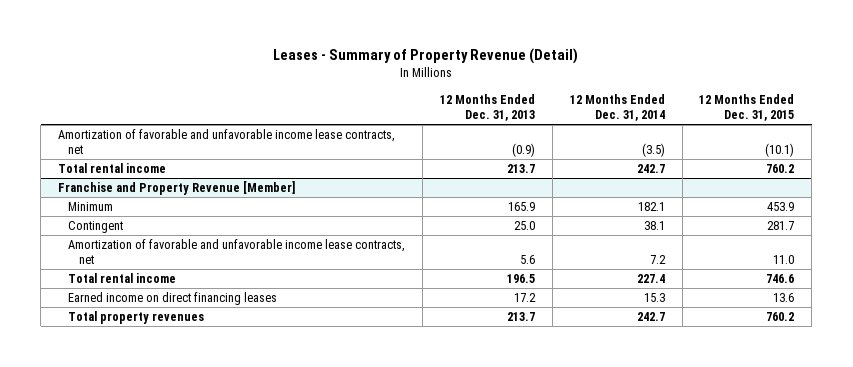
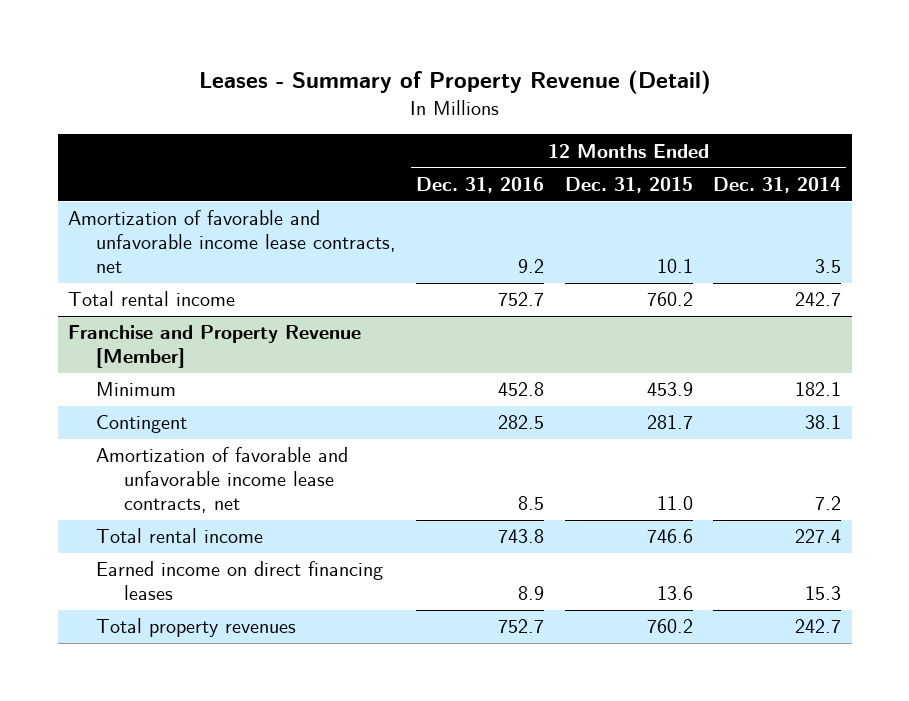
[440,93,536,122] 12 Months Ended Dec. 31, 2013 -> none
none -> [416,176,545,193] Dec. 31, 2016
[641,143,665,158] (3.5) -> [815,259,842,274] 3.5
[765,143,795,158] (10.1) -> [656,259,693,274] 10.1

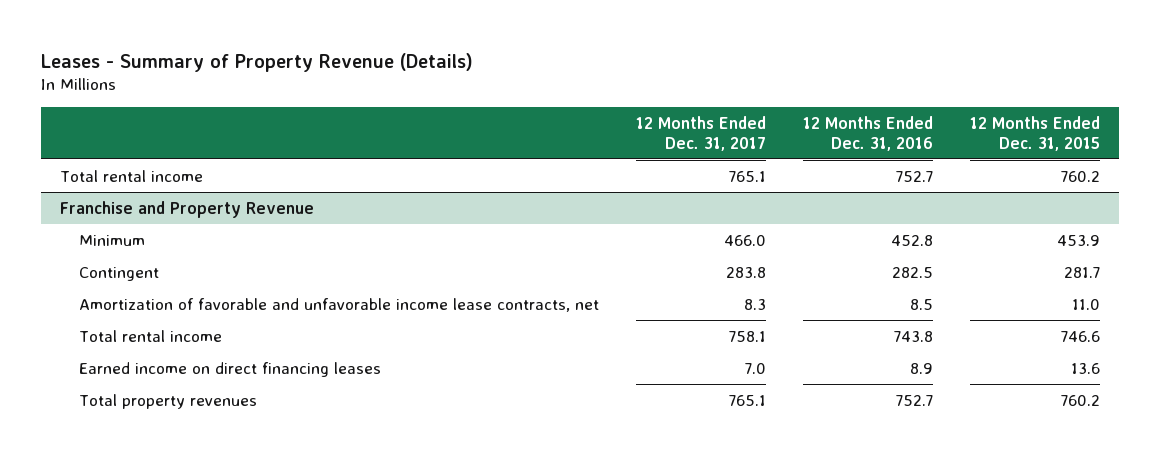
[198,70,711,95] Leases - Summary of Property Revenue (Detail) -> [41,52,474,72] Leases - Summary of Property Revenue (Details)
[713,176,842,193] Dec. 31, 2014 -> none
none -> [635,115,766,151] 12 Months Ended Dec. 31, 2017
[68,210,396,274] Amortization of favorable and unfavorable income lease contracts, net -> none
[68,325,362,369] Franchise and Property Revenue [Member] -> [60,200,315,218] Franchise and Property Revenue

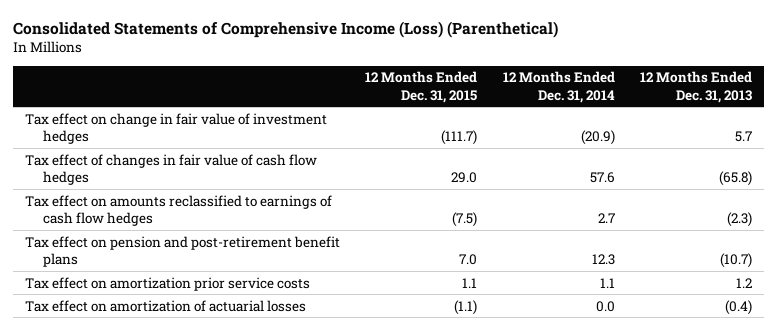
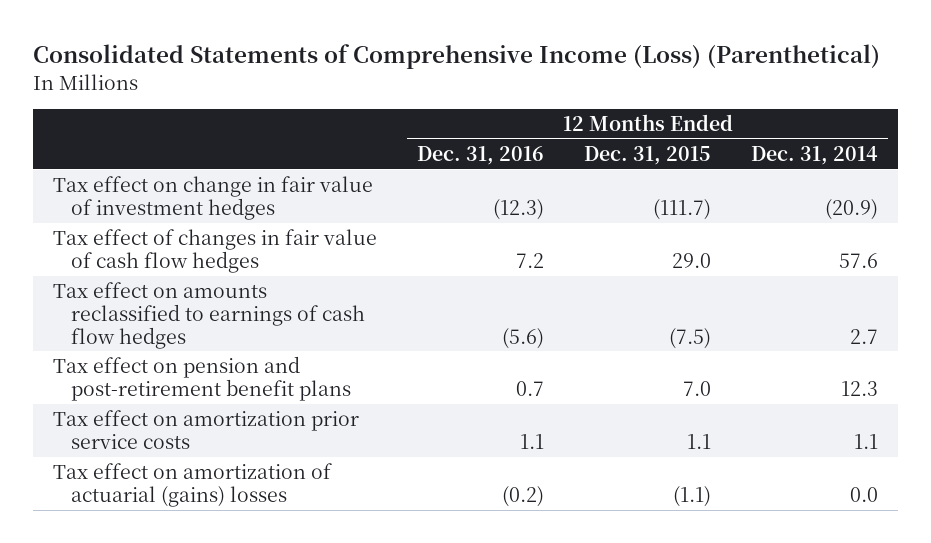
[639,71,752,103] 12 Months Ended Dec. 31, 2013 -> none
none -> [417,145,545,165] Dec. 31, 2016
[25,299,307,312] Tax effect on amortization of actuarial losses -> [53,463,333,507] Tax effect on amortization of actuarial (gains) losses

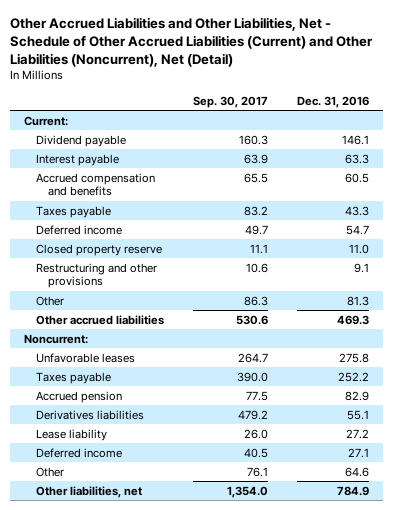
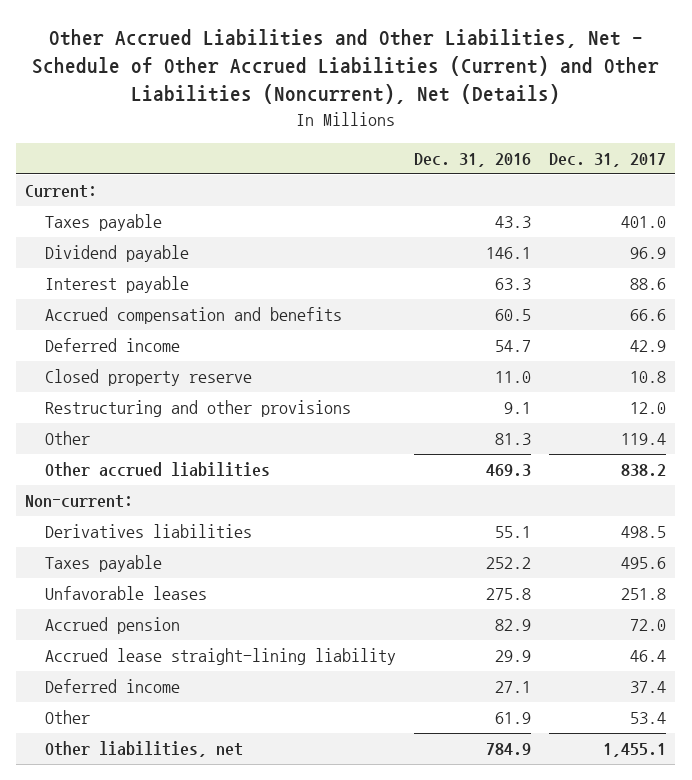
[9,16,373,67] Other Accrued Liabilities and Other Liabilities, Net - Schedule of Other Accrued Liabilities (Current) and Other Liabilities (Noncurrent), Net (Detail) -> [31,29,659,105] Other Accrued Liabilities and Other Liabilities, Net - Schedule of Other Accrued Liabilities (Current) and Other Liabilities (Noncurrent), Net (Details)
[192,95,268,108] Sep. 30, 2017 -> none
none -> [549,153,667,168] Dec. 31, 2017
[36,205,112,218] Taxes payable -> [44,214,162,232] Taxes payable
[24,333,89,344] Noncurrent: -> [25,495,134,509] Non-current:
[36,409,145,420] Derivatives liabilities -> [44,524,252,539] Derivatives liabilities
[36,352,136,363] Unfavorable leases -> [44,586,207,601] Unfavorable leases
[36,428,108,441] Lease liability -> [44,648,396,666] Accrued lease straight-lining liability
[345,428,369,439] 27.2 -> [495,650,532,663] 29.9
[344,466,369,477] 64.6 -> [495,712,532,725] 61.9

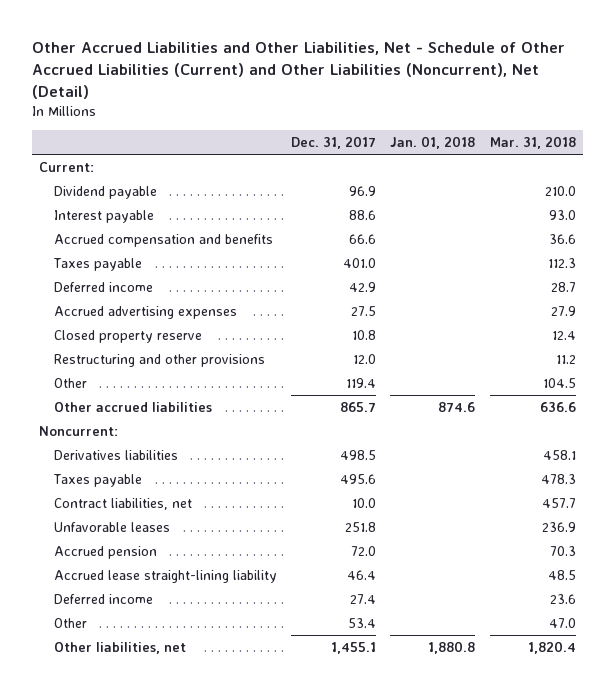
[31,29,659,105] Other Accrued Liabilities and Other Liabilities, Net - Schedule of Other Accrued Liabilities (Current) and Other Liabilities (Noncurrent), Net (Details) -> [31,42,565,99] Other Accrued Liabilities and Other Liabilities, Net - Schedule of Other Accrued Liabilities (Current) and Other Liabilities (Noncurrent), Net (Detail)
[414,153,532,168] Dec. 31, 2016 -> none
none -> [390,135,476,149] Jan. 01, 2018
none -> [489,135,576,149] Mar. 31, 2018
[44,214,162,232] Taxes payable -> [52,257,142,271] Taxes payable
none -> [53,305,237,319] Accrued advertising expenses
[621,464,667,477] 838.2 -> [339,401,376,412] 865.7
[25,495,134,509] Non-current: -> [38,425,118,436] Noncurrent:
none -> [53,497,192,510] Contract liabilities, net
[630,681,667,694] 37.4 -> [349,593,376,604] 27.4

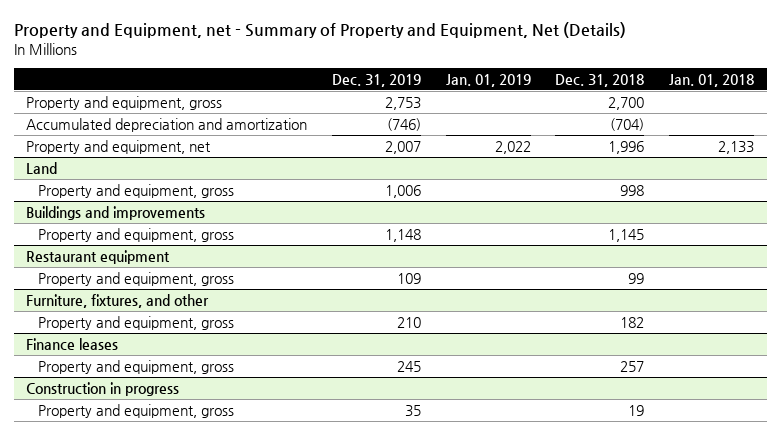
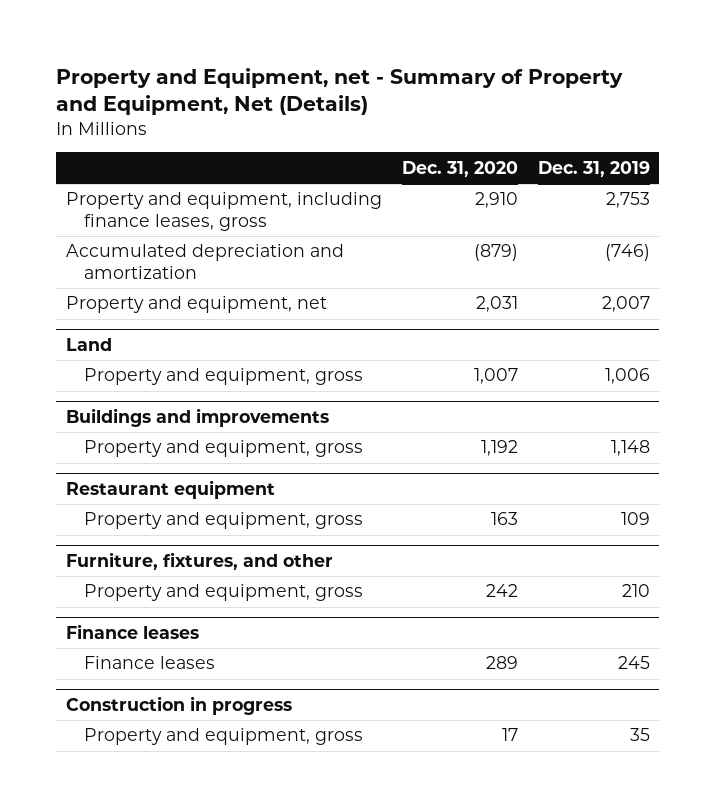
[445,73,531,87] Jan. 01, 2019 -> none
[555,73,645,87] Dec. 31, 2018 -> none
[669,73,755,87] Jan. 01, 2018 -> none
none -> [401,160,518,177] Dec. 31, 2020
[26,95,223,110] Property and equipment, gross -> [66,192,383,231] Property and equipment, including finance leases, gross
[38,359,235,374] Property and equipment, gross -> [84,656,216,670] Finance leases

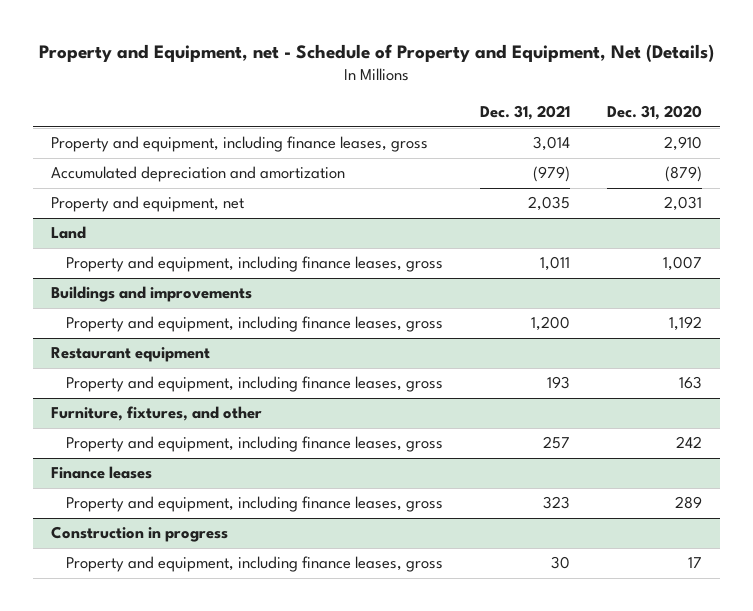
[56,67,624,116] Property and Equipment, net - Summary of Property and Equipment, Net (Details) -> [38,44,714,63] Property and Equipment, net - Schedule of Property and Equipment, Net (Details)
[537,160,650,177] Dec. 31, 2019 -> none
none -> [480,105,571,121] Dec. 31, 2021
[84,368,364,386] Property and equipment, gross -> [66,256,444,273] Property and equipment, including finance leases, gross
[84,440,364,458] Property and equipment, gross -> [66,316,444,333] Property and equipment, including finance leases, gross
[84,512,364,530] Property and equipment, gross -> [66,376,444,393] Property and equipment, including finance leases, gross
[84,584,364,602] Property and equipment, gross -> [66,436,444,453] Property and equipment, including finance leases, gross
[84,656,216,670] Finance leases -> [66,496,444,513] Property and equipment, including finance leases, gross
[84,728,364,746] Property and equipment, gross -> [66,556,444,573] Property and equipment, including finance leases, gross

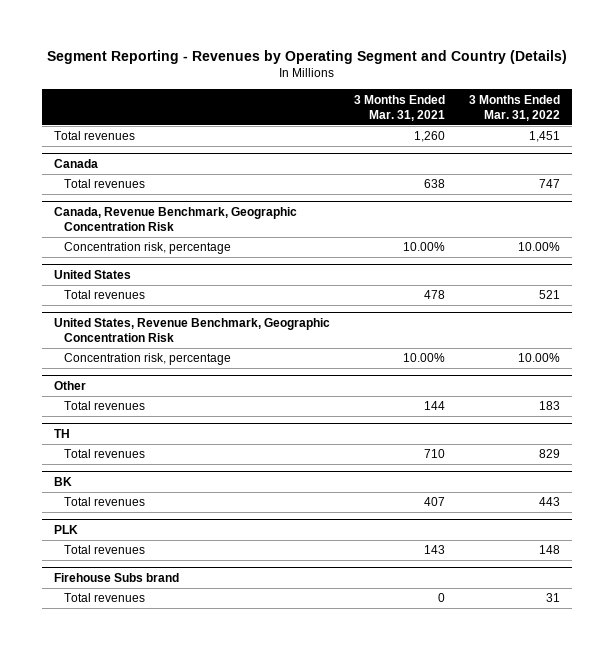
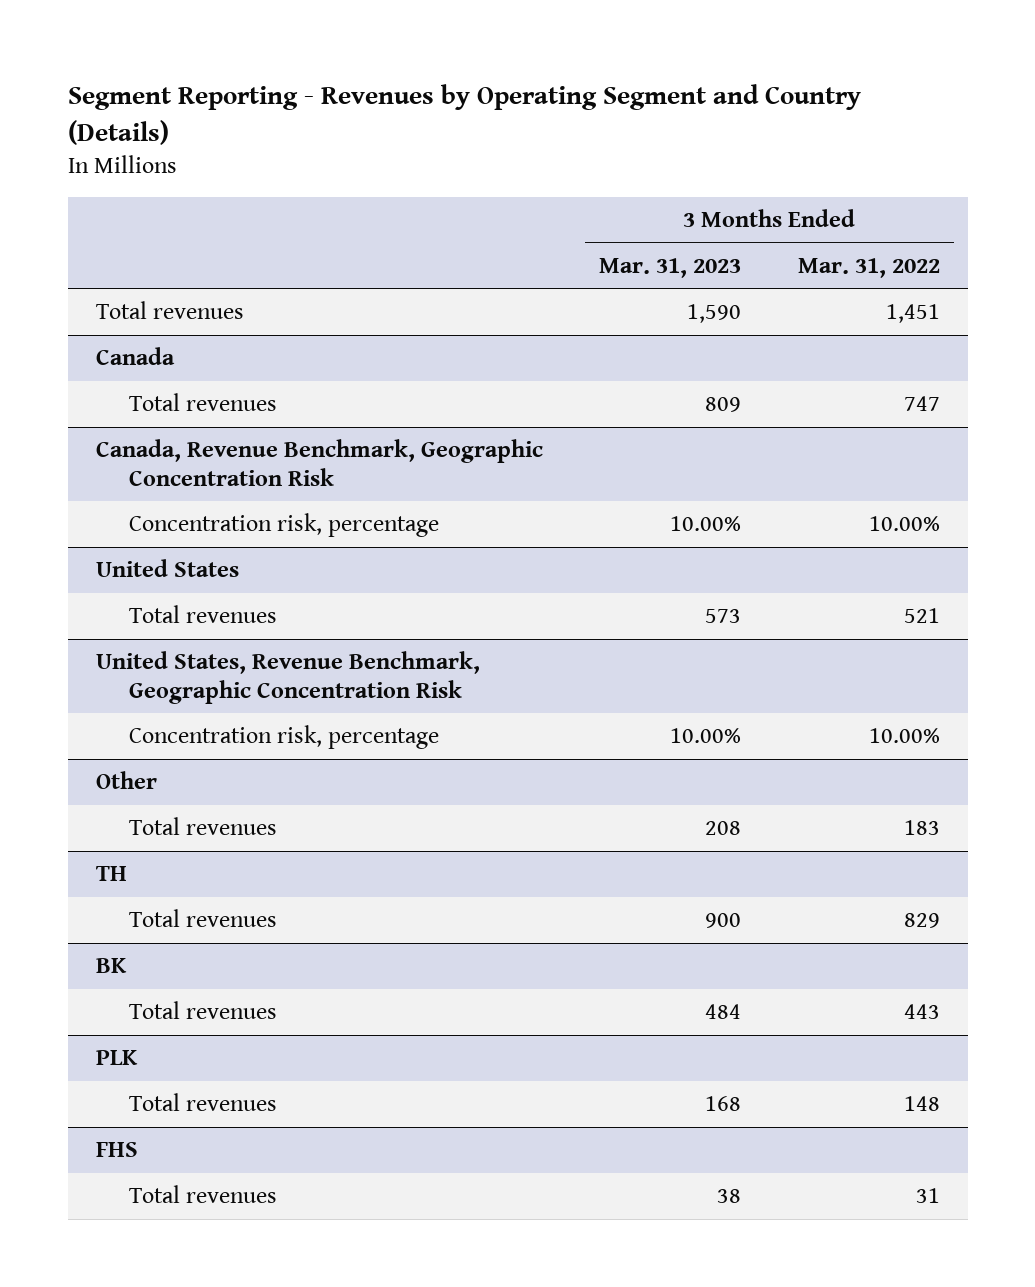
[353,94,445,122] 3 Months Ended Mar. 31, 2021 -> none
none -> [599,257,742,278] Mar. 31, 2023
[54,572,180,582] Firehouse Subs brand -> [95,1142,138,1158] FHS

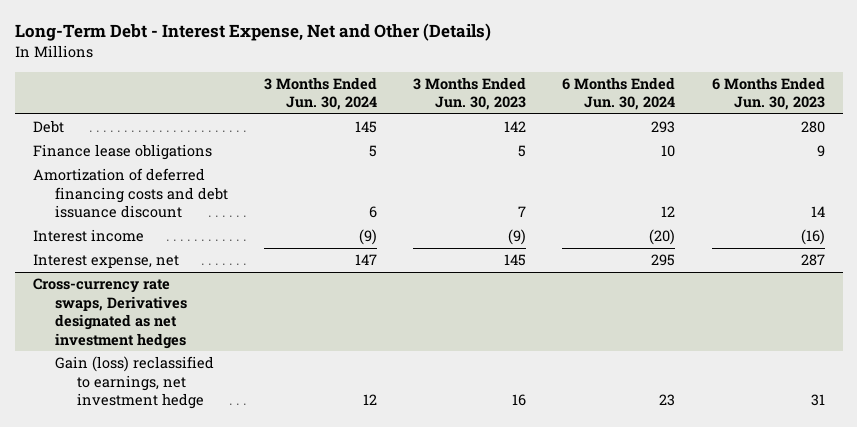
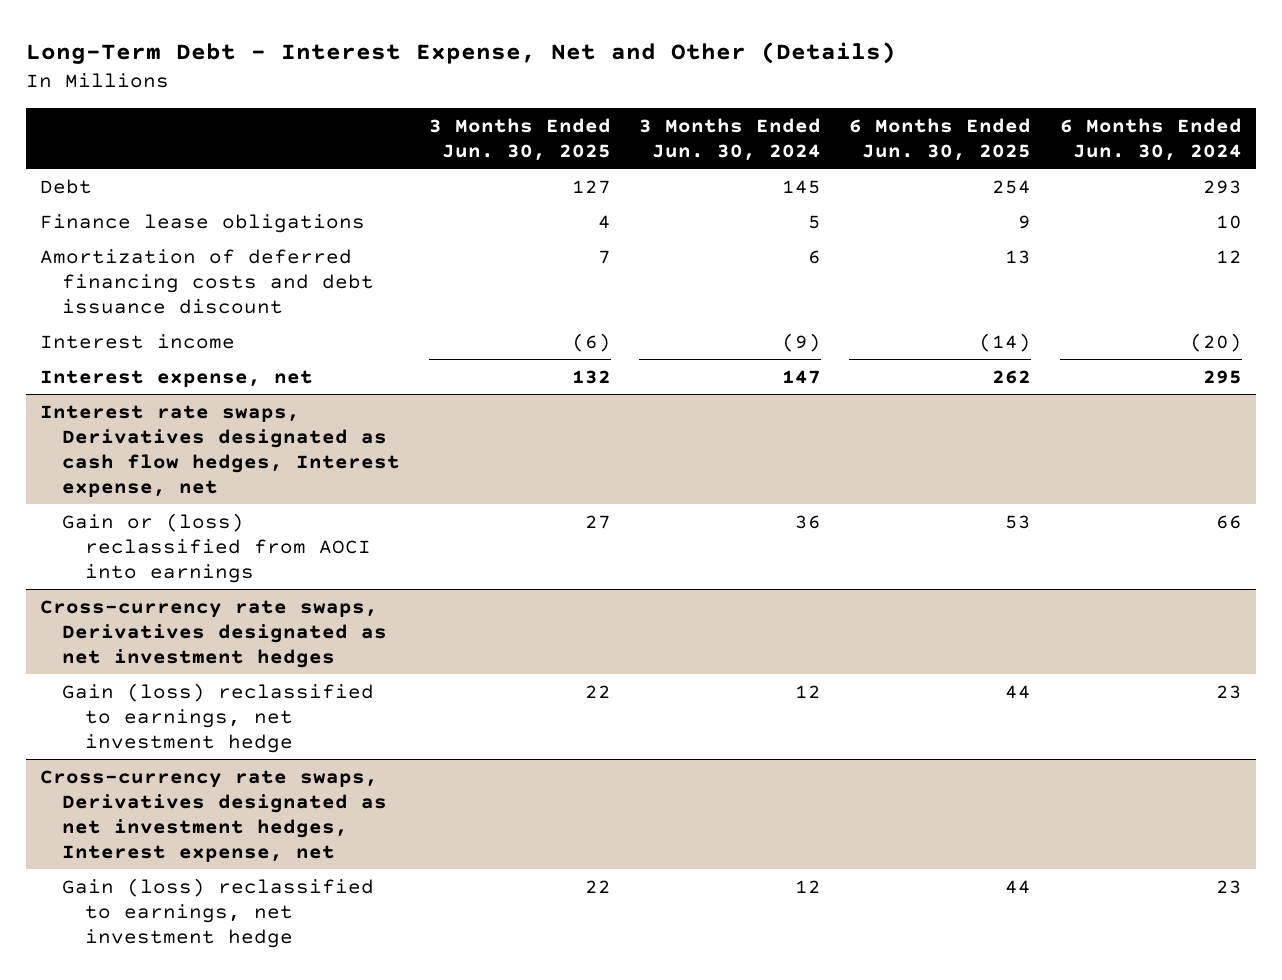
[413,76,527,111] 3 Months Ended Jun. 30, 2023 -> none
[711,76,825,111] 6 Months Ended Jun. 30, 2023 -> none
none -> [428,118,611,162] 3 Months Ended Jun. 30, 2025
none -> [849,118,1032,162] 6 Months Ended Jun. 30, 2025
none -> [40,404,401,497] Interest rate swaps, Derivatives designated as cash flow hedges, Interest expense, net
none -> [62,512,371,583] Gain or (loss) reclassified from AOCI into earnings
none -> [40,769,388,862] Cross-currency rate swaps, Derivatives designated as net investment hedges, Interest expense, net
none -> [62,877,375,948] Gain (loss) reclassified to earnings, net investment hedge

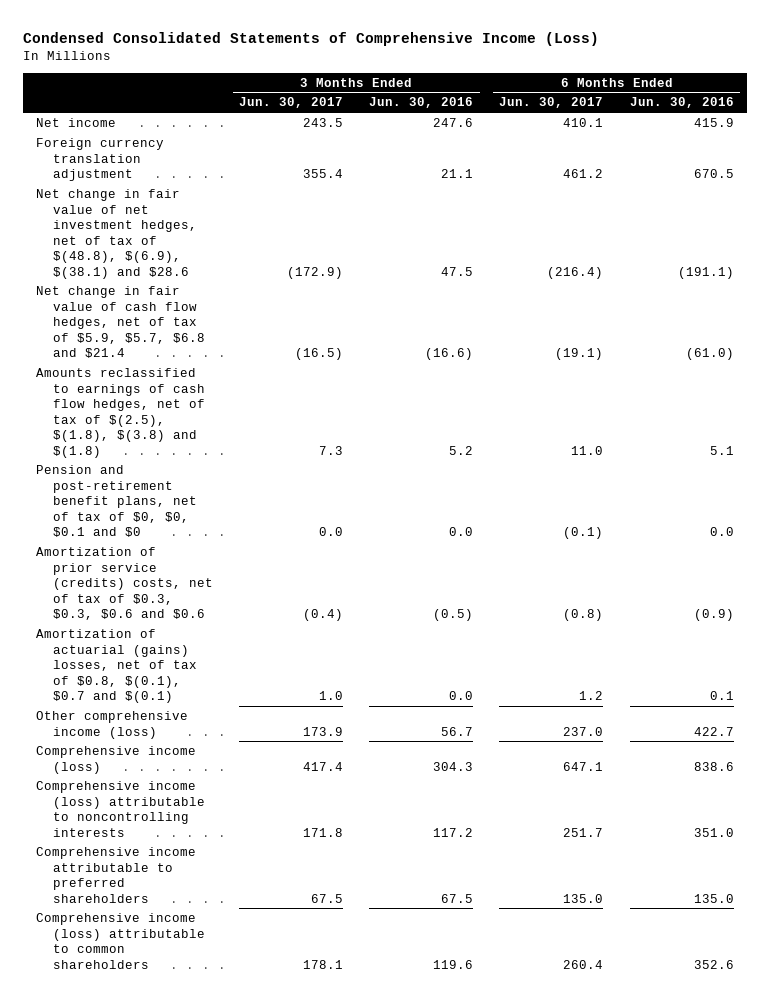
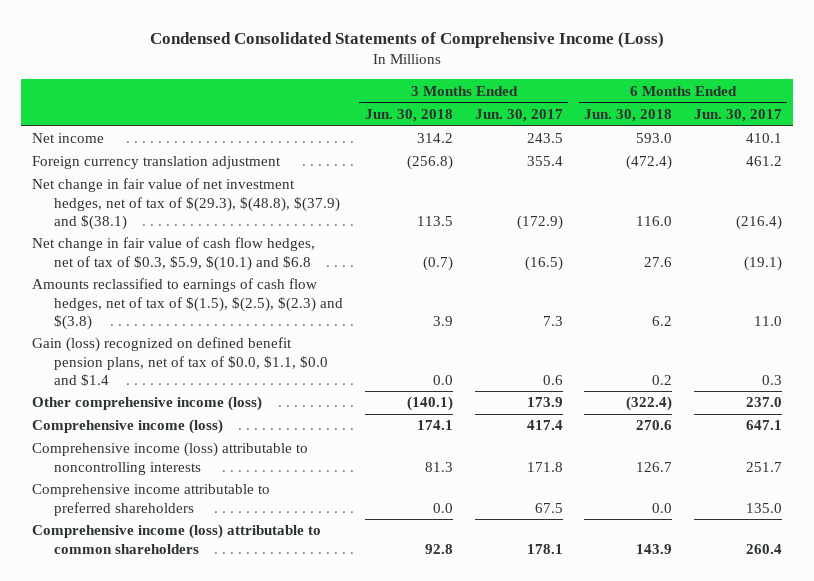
[369,97,474,109] Jun. 30, 2016 -> none
[629,97,734,109] Jun. 30, 2016 -> none
none -> [364,108,453,122] Jun. 30, 2018
none -> [584,108,673,122] Jun. 30, 2018
[36,547,214,621] Amortization of prior service (credits) costs, net of tax of $0.3, $0.3, $0.6 and $0.6 -> none
[36,629,198,704] Amortization of actuarial (gains) losses, net of tax of $0.8, $(0.1), $0.7 and $(0.1) -> none
[36,189,198,279] Net change in fair value of net investment hedges, net of tax of $(48.8), $(6.9), $(38.1) and $28.6 -> [31,178,341,230] Net change in fair value of net investment hedges, net of tax of $(29.3), $(48.8), $(37.9) and $(38.1)
[36,286,206,359] Net change in fair value of cash flow hedges, net of tax of $5.9, $5.7, $6.8 and $21.4 -> [31,237,315,271] Net change in fair value of cash flow hedges, net of tax of $0.3, $5.9, $(10.1) and $6.8
[36,368,206,458] Amounts reclassified to earnings of cash flow hedges, net of tax of $(2.5), $(1.8), $(3.8) and $(1.8) -> [31,278,344,330] Amounts reclassified to earnings of cash flow hedges, net of tax of $(1.5), $(2.5), $(2.3) and $(3.8)
[36,465,198,538] Pension and post-retirement benefit plans, net of tax of $0, $0, $0.1 and $0 -> [31,337,329,386] Gain (loss) recognized on defined benefit pension plans, net of tax of $0.0, $1.1, $0.0 and $1.4
[319,527,344,537] 0.0 -> [542,374,563,385] 0.6
[563,527,604,540] (0.1) -> [761,374,782,385] 0.3

